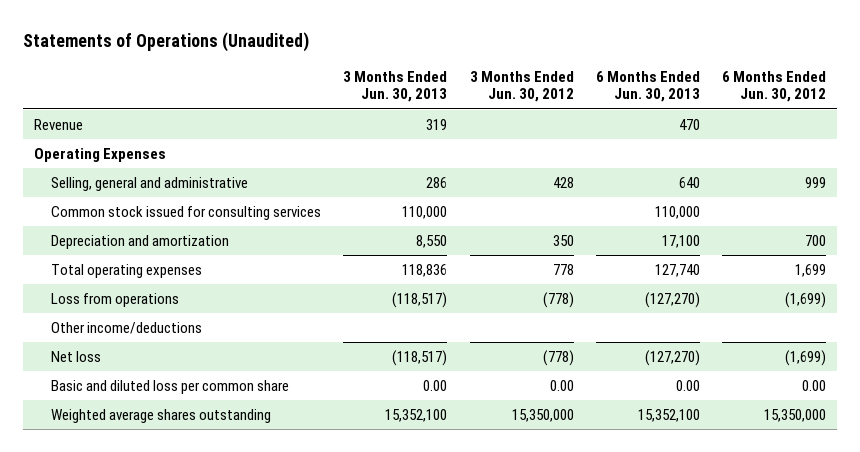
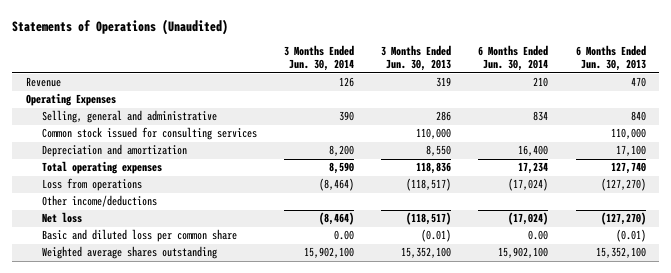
[469,70,574,103] 3 Months Ended Jun. 30, 2012 -> none
[722,70,827,103] 6 Months Ended Jun. 30, 2012 -> none
none -> [283,44,354,72] 3 Months Ended Jun. 30, 2014
none -> [478,44,549,72] 6 Months Ended Jun. 30, 2014
[678,176,700,188] 640 -> [630,111,646,122] 840
[423,379,448,391] 0.00 -> [421,229,452,243] (0.01)
[675,379,700,391] 0.00 -> [615,229,646,243] (0.01)

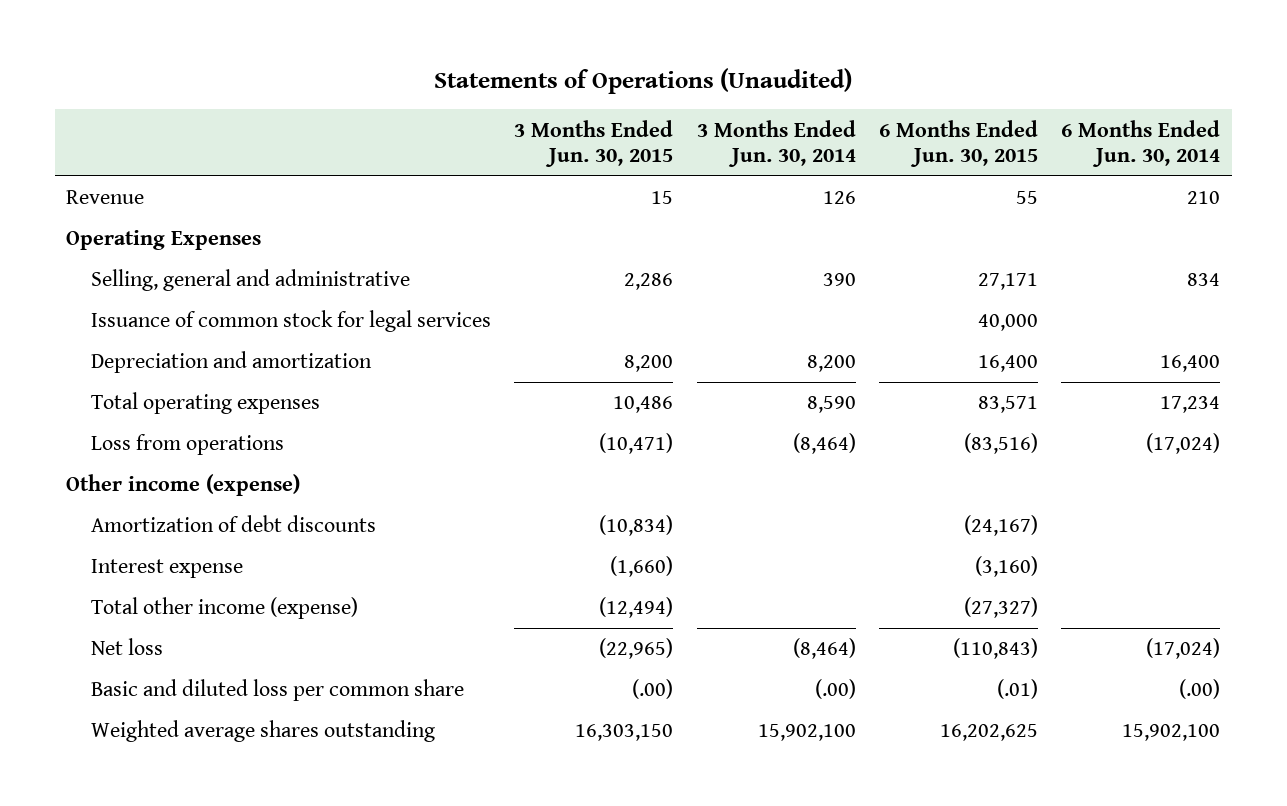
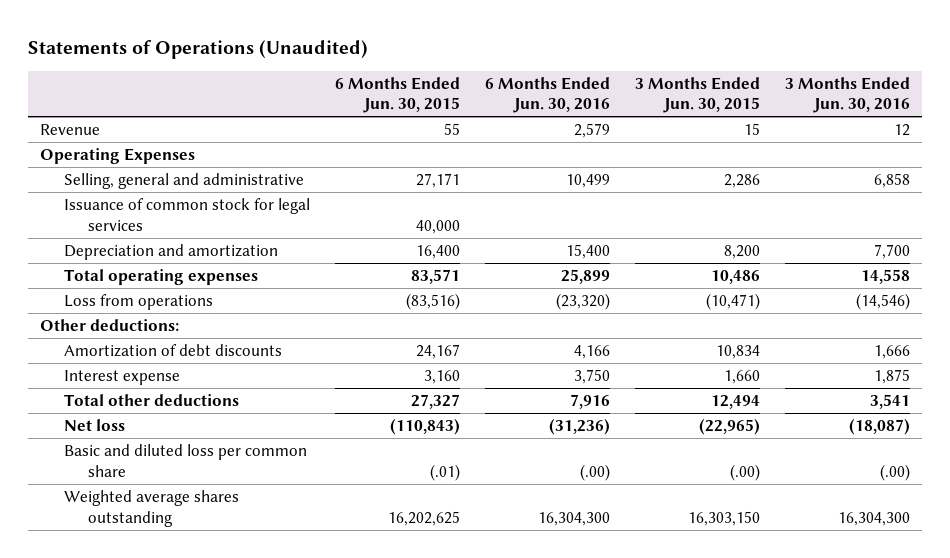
[696,119,856,167] 3 Months Ended Jun. 30, 2014 -> none
[1061,119,1221,167] 6 Months Ended Jun. 30, 2014 -> none
none -> [485,76,611,114] 6 Months Ended Jun. 30, 2016
none -> [784,76,910,114] 3 Months Ended Jun. 30, 2016
[66,474,301,497] Other income (expense) -> [40,318,180,331] Other deductions:
[599,515,674,537] (10,834) -> [715,344,760,359] 10,834
[963,515,1038,537] (24,167) -> [416,343,461,359] 24,167
[610,556,674,578] (1,660) -> [723,369,760,384] 1,660
[974,556,1038,578] (3,160) -> [424,369,461,384] 3,160
[90,597,358,620] Total other income (expense) -> [64,393,240,406] Total other deductions
[599,597,674,619] (12,494) -> [710,394,760,409] 12,494
[963,597,1038,619] (27,327) -> [411,393,461,409] 27,327

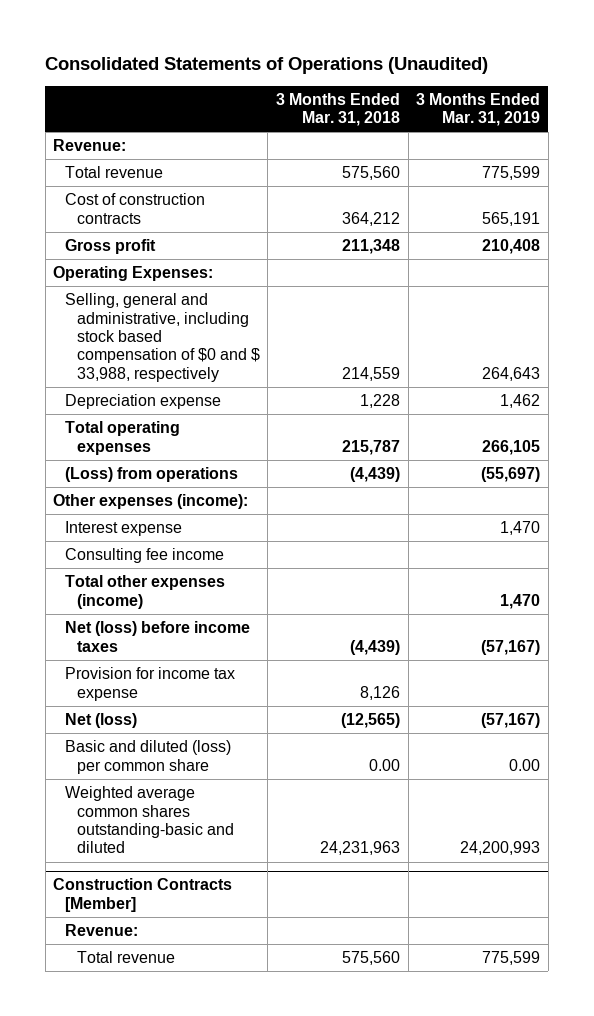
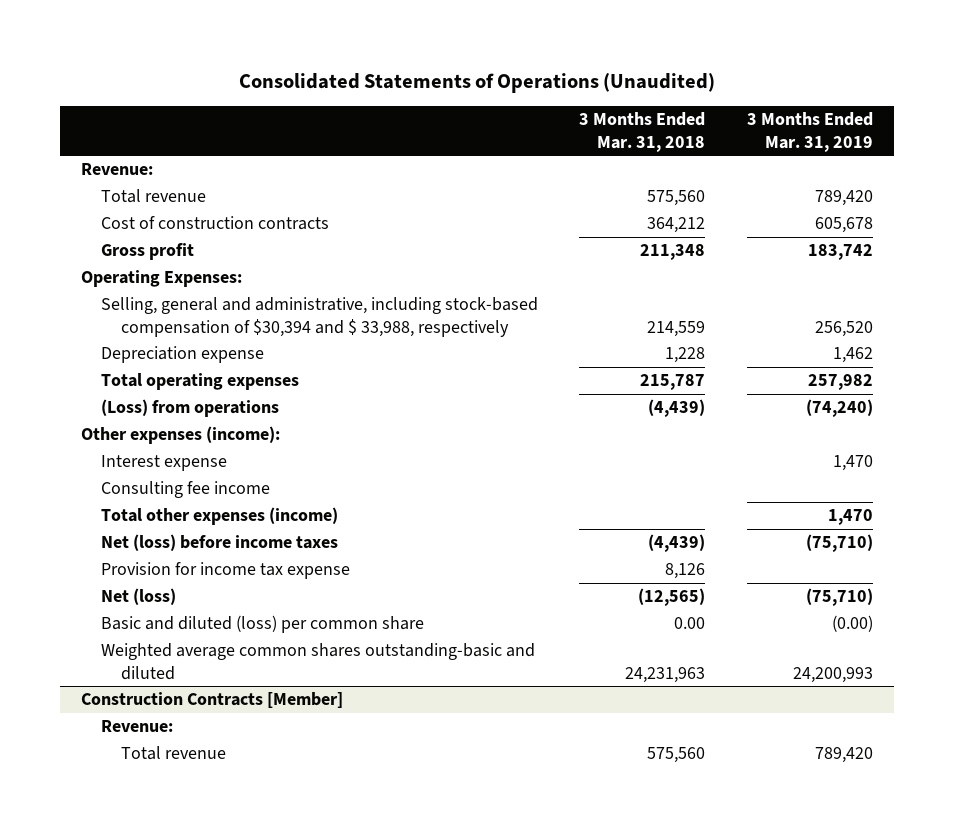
[482,166,541,181] 775,599 -> [815,190,874,207] 789,420
[482,211,541,226] 565,191 -> [815,217,874,234] 605,678
[482,239,541,255] 210,408 -> [808,244,874,261] 183,742
[65,293,260,382] Selling, general and administrative, including stock based compensation of $0 and $ 33,988, respectively -> [100,297,538,337] Selling, general and administrative, including stock-based compensation of $30,394 and $ 33,988, respectively
[482,366,541,381] 264,643 -> [815,320,874,337] 256,520
[482,439,541,455] 266,105 -> [808,374,874,391] 257,982
[481,467,541,483] (55,697) -> [806,399,874,418] (74,240)
[481,639,541,655] (57,167) -> [806,534,874,553] (75,710)
[481,713,541,729] (57,167) -> [806,588,874,607] (75,710)
[509,758,541,771] 0.00 -> [832,615,874,633] (0.00)
[482,951,541,966] 775,599 -> [815,747,874,764] 789,420

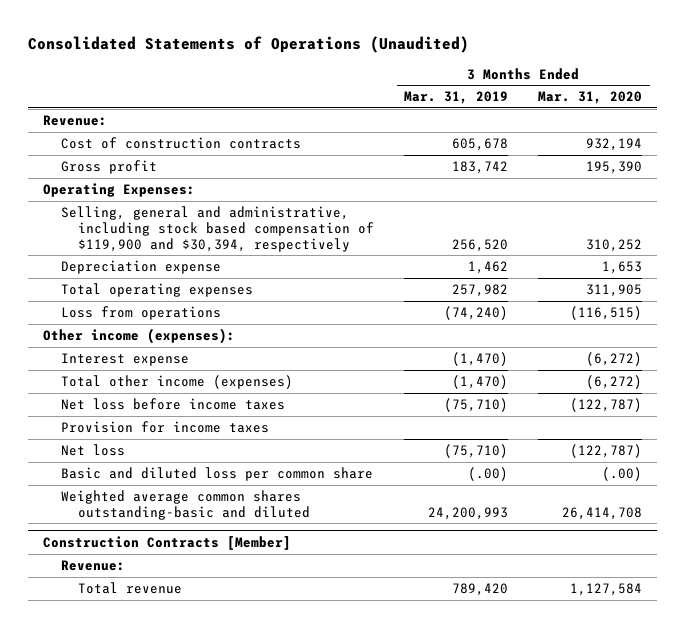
[579,112,706,152] 3 Months Ended Mar. 31, 2018 -> none
none -> [538,91,643,105] Mar. 31, 2020
[100,189,206,204] Total revenue -> none
[100,297,538,337] Selling, general and administrative, including stock-based compensation of $30,394 and $ 33,988, respectively -> [60,206,375,252] Selling, general and administrative, including stock based compensation of $119,900 and $30,394, respectively
[100,481,270,499] Consulting fee income -> none
[100,399,279,418] (Loss) from operations -> [60,306,221,321] Loss from operations
[81,426,281,445] Other expenses (income): -> [42,328,235,345] Other income (expenses):
[833,455,874,472] 1,470 -> [452,352,509,367] (1,470)
[100,507,338,526] Total other expenses (income) -> [60,375,293,390] Total other income (expenses)
[828,509,874,526] 1,470 -> [452,375,509,390] (1,470)
[100,534,338,552] Net (loss) before income taxes -> [60,398,285,411] Net loss before income taxes
[100,562,350,580] Provision for income tax expense -> [60,421,269,434] Provision for income taxes
[100,588,176,606] Net (loss) -> [60,444,125,457] Net loss
[100,615,424,634] Basic and diluted (loss) per common share -> [60,467,373,482] Basic and diluted loss per common share
[832,615,874,633] (0.00) -> [468,467,509,482] (.00)

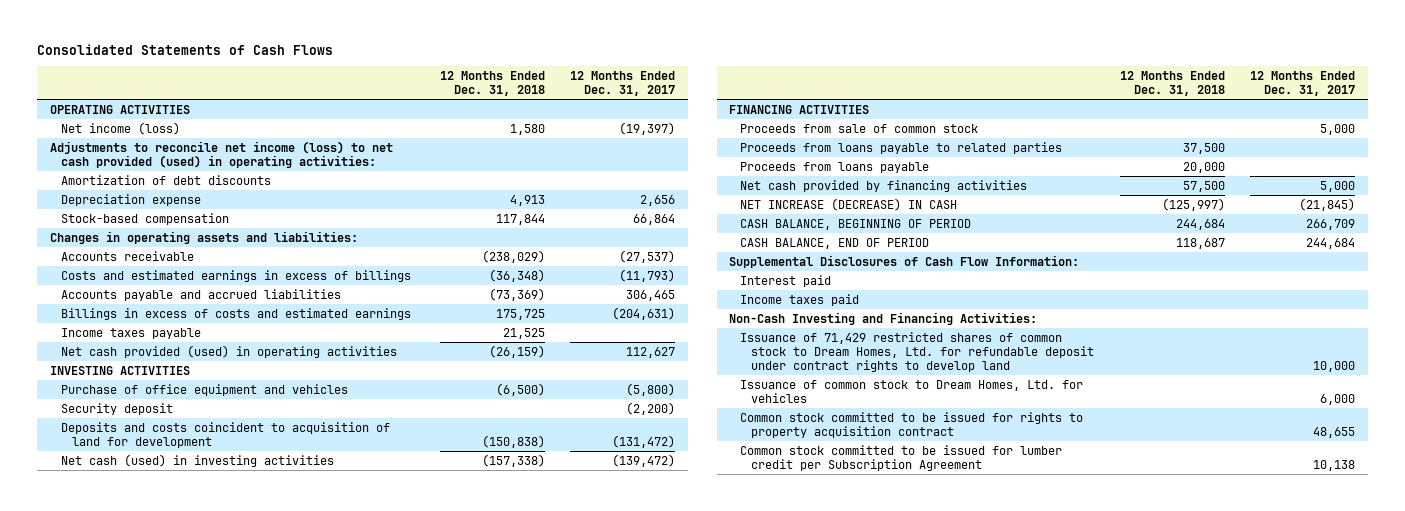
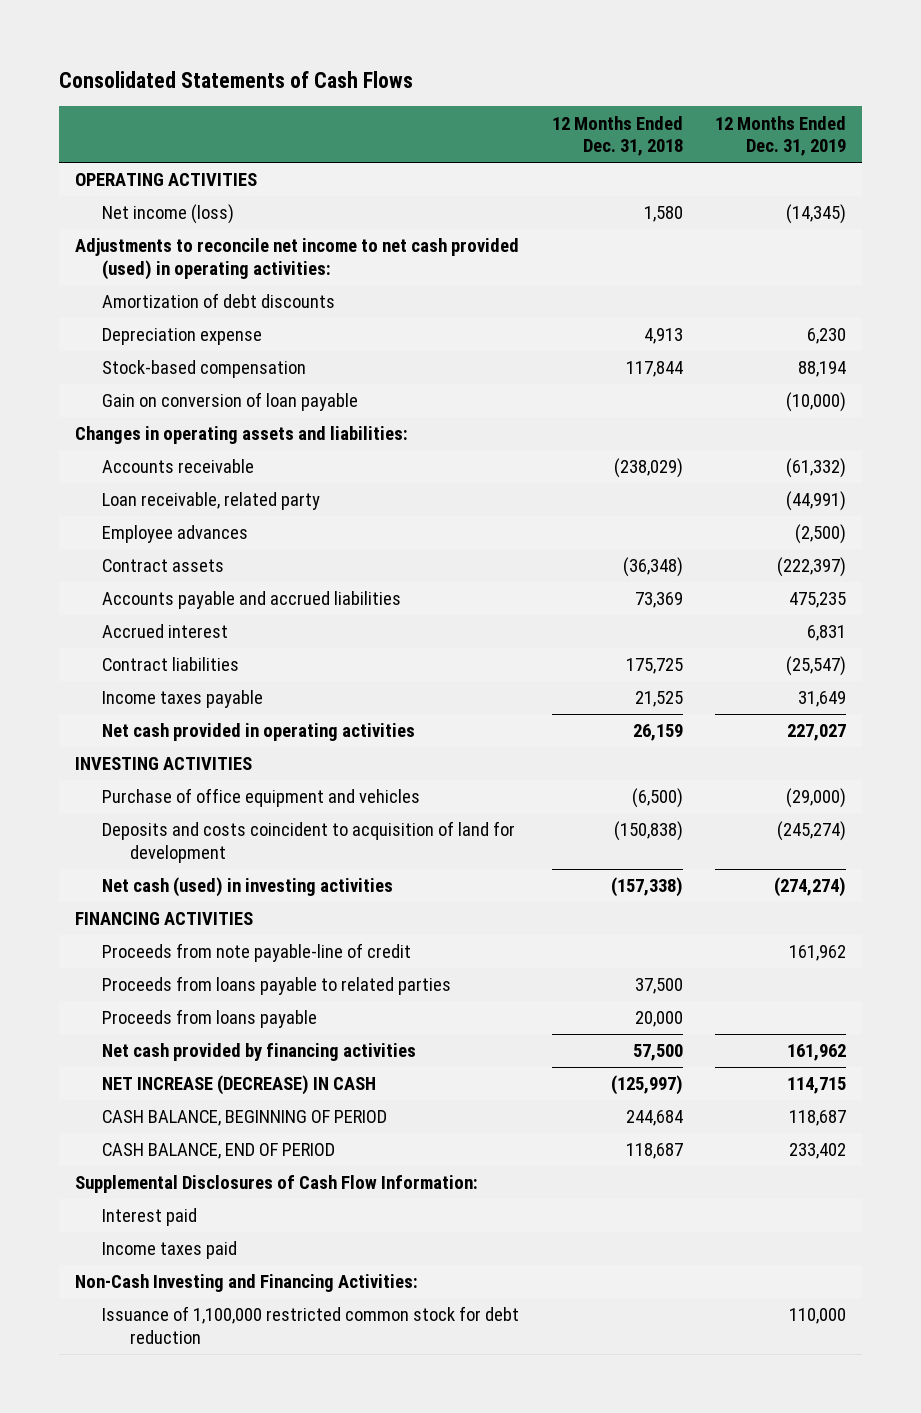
[570,70,676,96] 12 Months Ended Dec. 31, 2017 -> none
none -> [715,115,847,157] 12 Months Ended Dec. 31, 2019
[49,140,393,168] Adjustments to reconcile net income (loss) to net cash provided (used) in operating activities: -> [74,238,519,280] Adjustments to reconcile net income to net cash provided (used) in operating activities:
none -> [102,392,359,412] Gain on conversion of loan payable
none -> [102,492,321,511] Loan receivable, related party
none -> [102,525,249,544] Employee advances
[60,269,411,282] Costs and estimated earnings in excess of billings -> [102,559,225,573] Contract assets
[489,287,546,301] (73,369) -> [634,592,683,609] 73,369
none -> [102,624,229,639] Accrued interest
[60,307,411,320] Billings in excess of costs and estimated earnings -> [102,657,240,672] Contract liabilities
[60,344,397,358] Net cash provided (used) in operating activities -> [102,723,416,742] Net cash provided in operating activities
[489,344,546,358] (26,159) -> [632,724,683,742] 26,159
[60,402,173,415] Security deposit -> none
[740,123,979,133] Proceeds from sale of common stock -> none
none -> [102,943,412,963] Proceeds from note payable-line of credit
[740,331,1095,372] Issuance of 71,429 restricted shares of common stock to Dream Homes, Ltd. for refundable deposit under contract rights to develop land -> none
[740,379,1084,403] Issuance of common stock to Dream Homes, Ltd. for vehicles -> none
[740,411,1084,438] Common stock committed to be issued for rights to property acquisition contract -> none
[740,444,1063,471] Common stock committed to be issued for lumber credit per Subscription Agreement -> none
none -> [102,1306,520,1344] Issuance of 1,100,000 restricted common stock for debt reduction

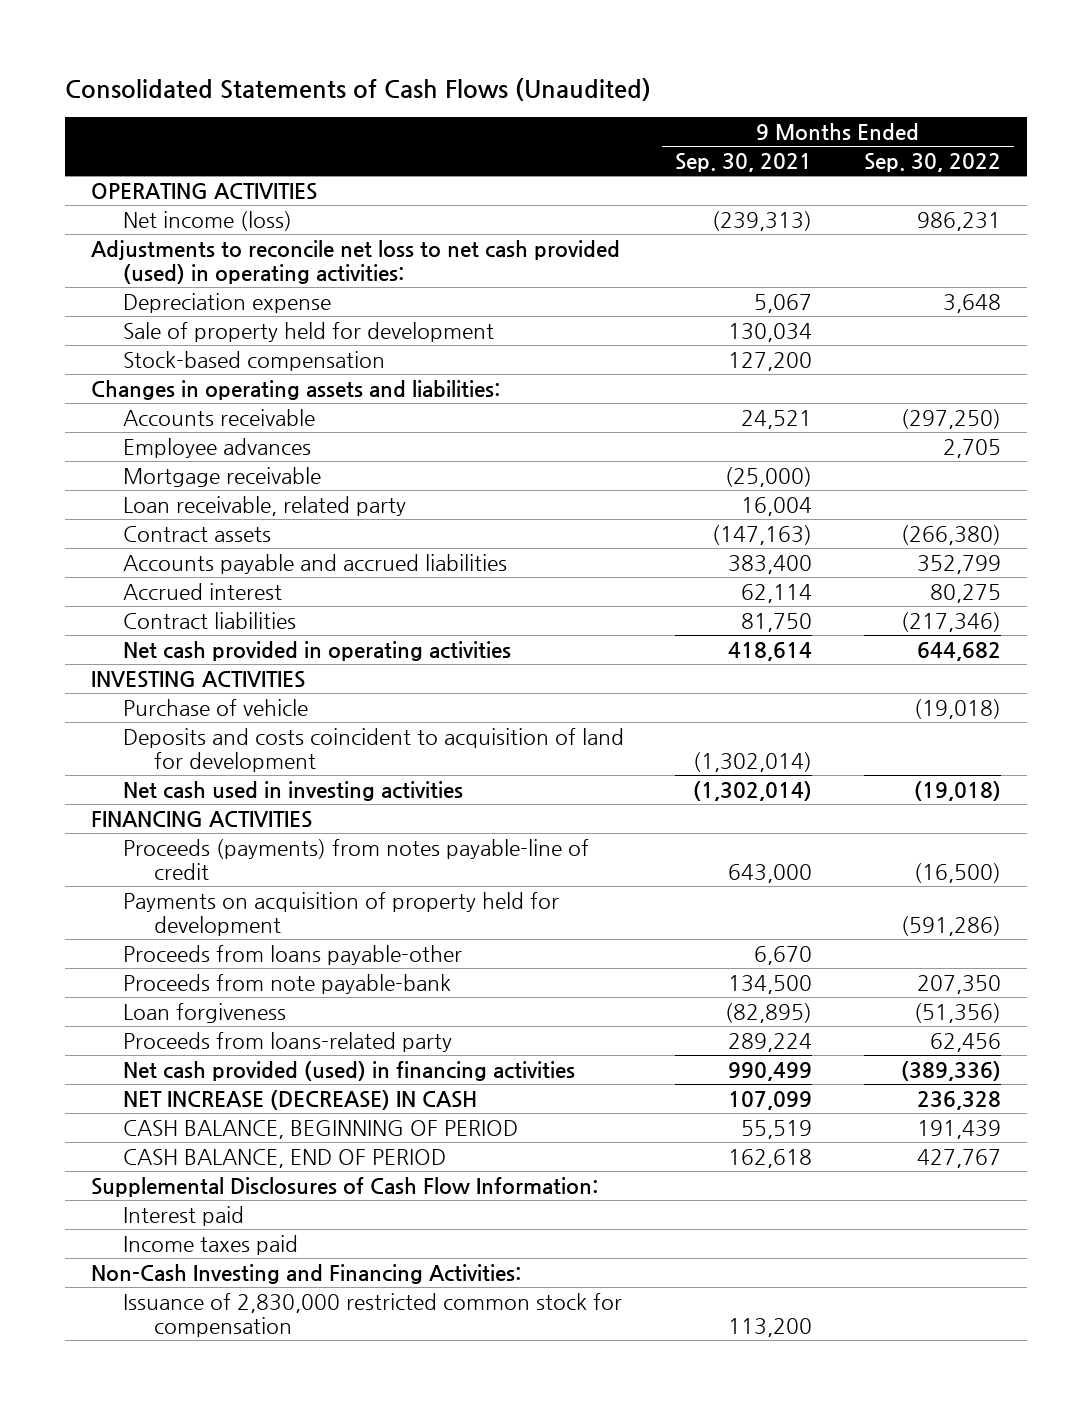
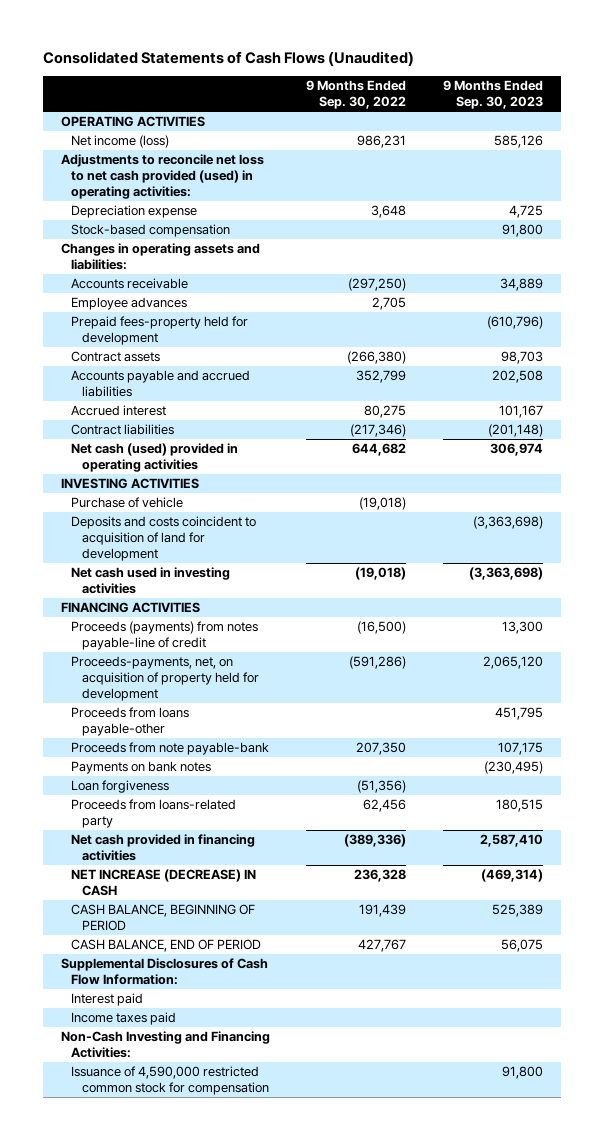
[675,152,813,172] Sep. 30, 2021 -> none
none -> [442,80,543,110] 9 Months Ended Sep. 30, 2023
[122,321,494,342] Sale of property held for development -> none
[122,466,321,487] Mortgage receivable -> none
[122,495,406,516] Loan receivable, related party -> none
none -> [71,316,249,346] Prepaid fees-property held for development
[122,640,511,661] Net cash provided in operating activities -> [71,443,239,473] Net cash (used) provided in operating activities
[122,891,559,936] Payments on acquisition of property held for development -> [71,656,259,702] Proceeds-payments, net, on acquisition of property held for development
none -> [71,761,212,775] Payments on bank notes
[122,1060,575,1081] Net cash provided (used) in financing activities -> [71,834,256,862] Net cash provided in financing activities
[122,1292,622,1337] Issuance of 2,830,000 restricted common stock for compensation -> [71,1066,269,1096] Issuance of 4,590,000 restricted common stock for compensation

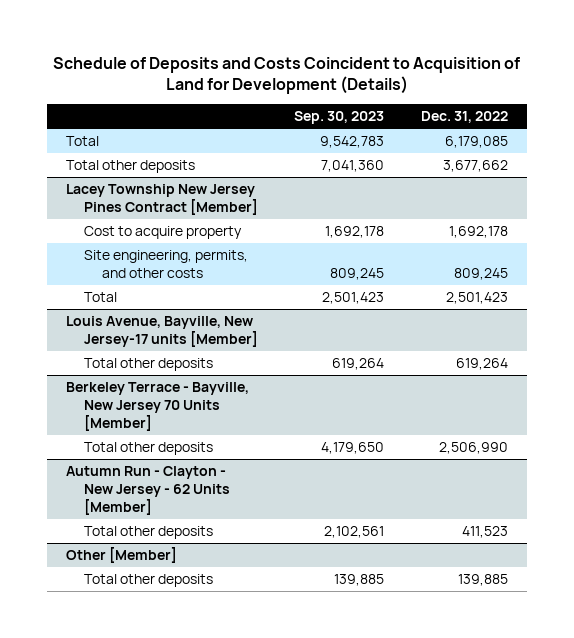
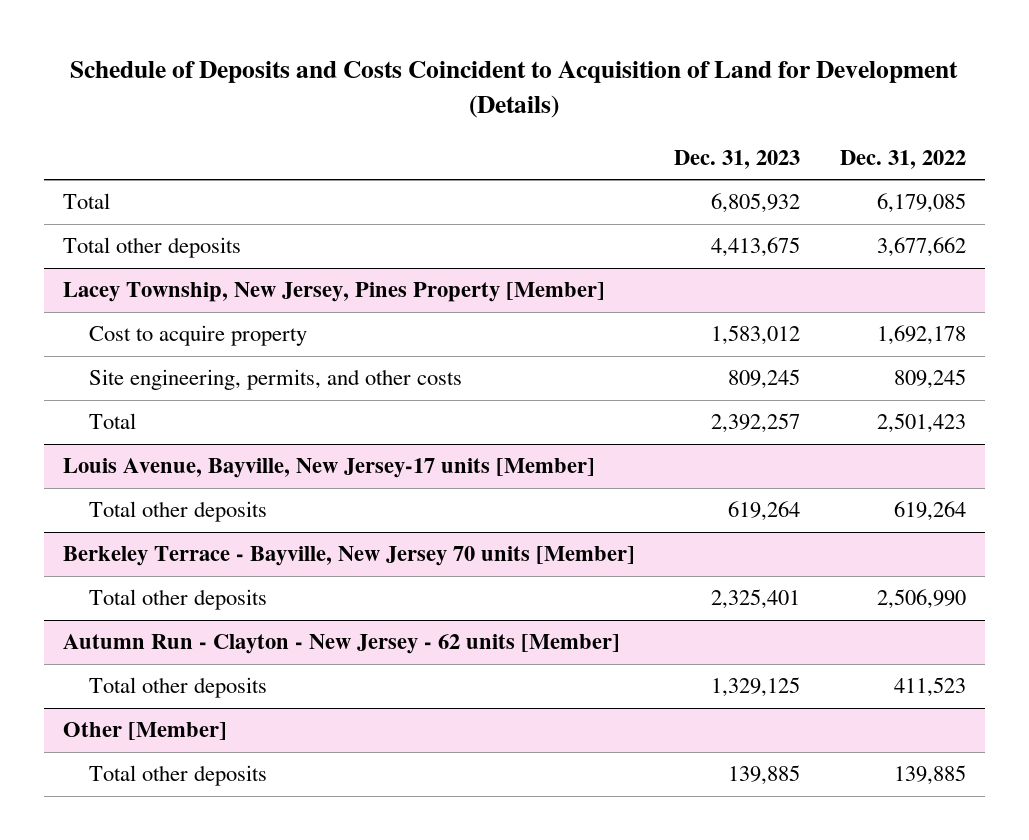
[294,111,385,125] Sep. 30, 2023 -> none
none -> [674,149,801,169] Dec. 31, 2023
[65,184,258,216] Lacey Township New Jersey Pines Contract [Member] -> [63,282,606,303] Lacey Township, New Jersey, Pines Property [Member]
[65,382,249,431] Berkeley Terrace - Bayville, New Jersey 70 Units [Member] -> [63,546,636,567] Berkeley Terrace - Bayville, New Jersey 70 units [Member]
[65,466,230,515] Autumn Run - Clayton - New Jersey - 62 Units [Member] -> [63,634,621,655] Autumn Run - Clayton - New Jersey - 62 units [Member]

